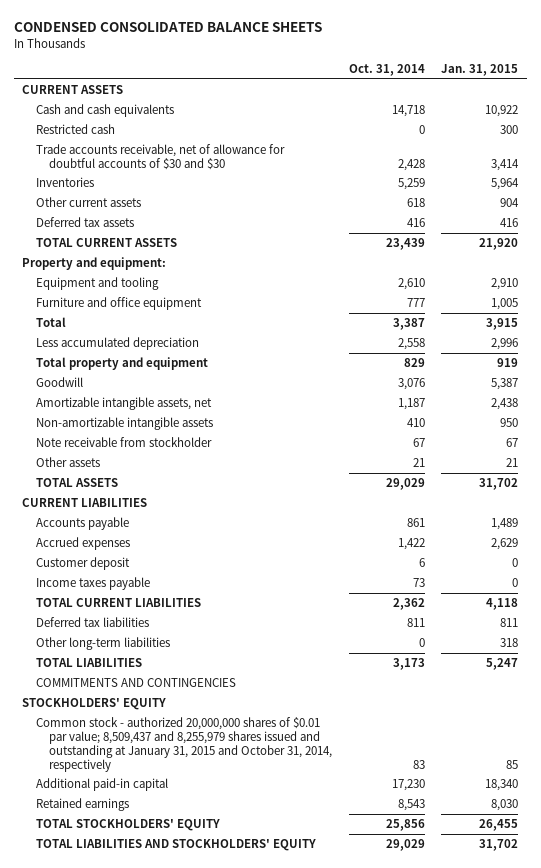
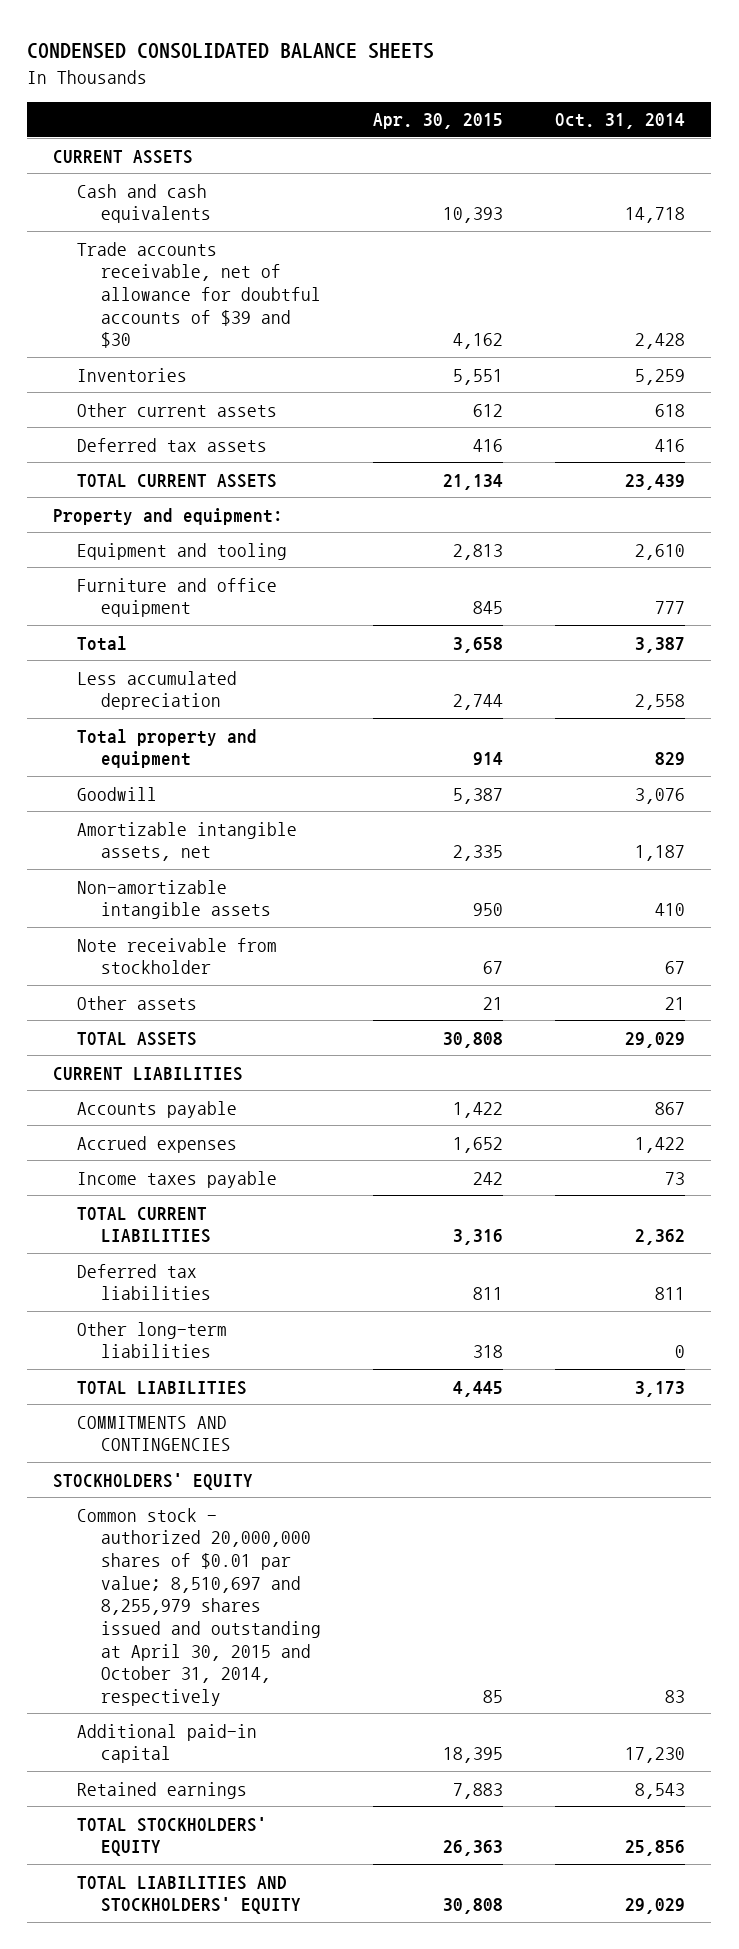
[441,64,519,77] Jan. 31, 2015 -> none
none -> [373,113,504,130] Apr. 30, 2015
[35,124,115,135] Restricted cash -> none
[35,144,285,170] Trade accounts receivable, net of allowance for doubtful accounts of $30 and $30 -> [77,241,321,349] Trade accounts receivable, net of allowance for doubtful accounts of $39 and $30
[406,518,425,528] 861 -> [655,1101,686,1115] 867
[35,557,130,571] Customer deposit -> none
[35,717,333,772] Common stock - authorized 20,000,000 shares of $0.01 par value; 8,509,437 and 8,255,979 shares issued and outstanding at January 31, 2015 and October 31, 2014, respectively -> [77,1507,321,1706] Common stock - authorized 20,000,000 shares of $0.01 par value; 8,510,697 and 8,255,979 shares issued and outstanding at April 30, 2015 and October 31, 2014, respectively

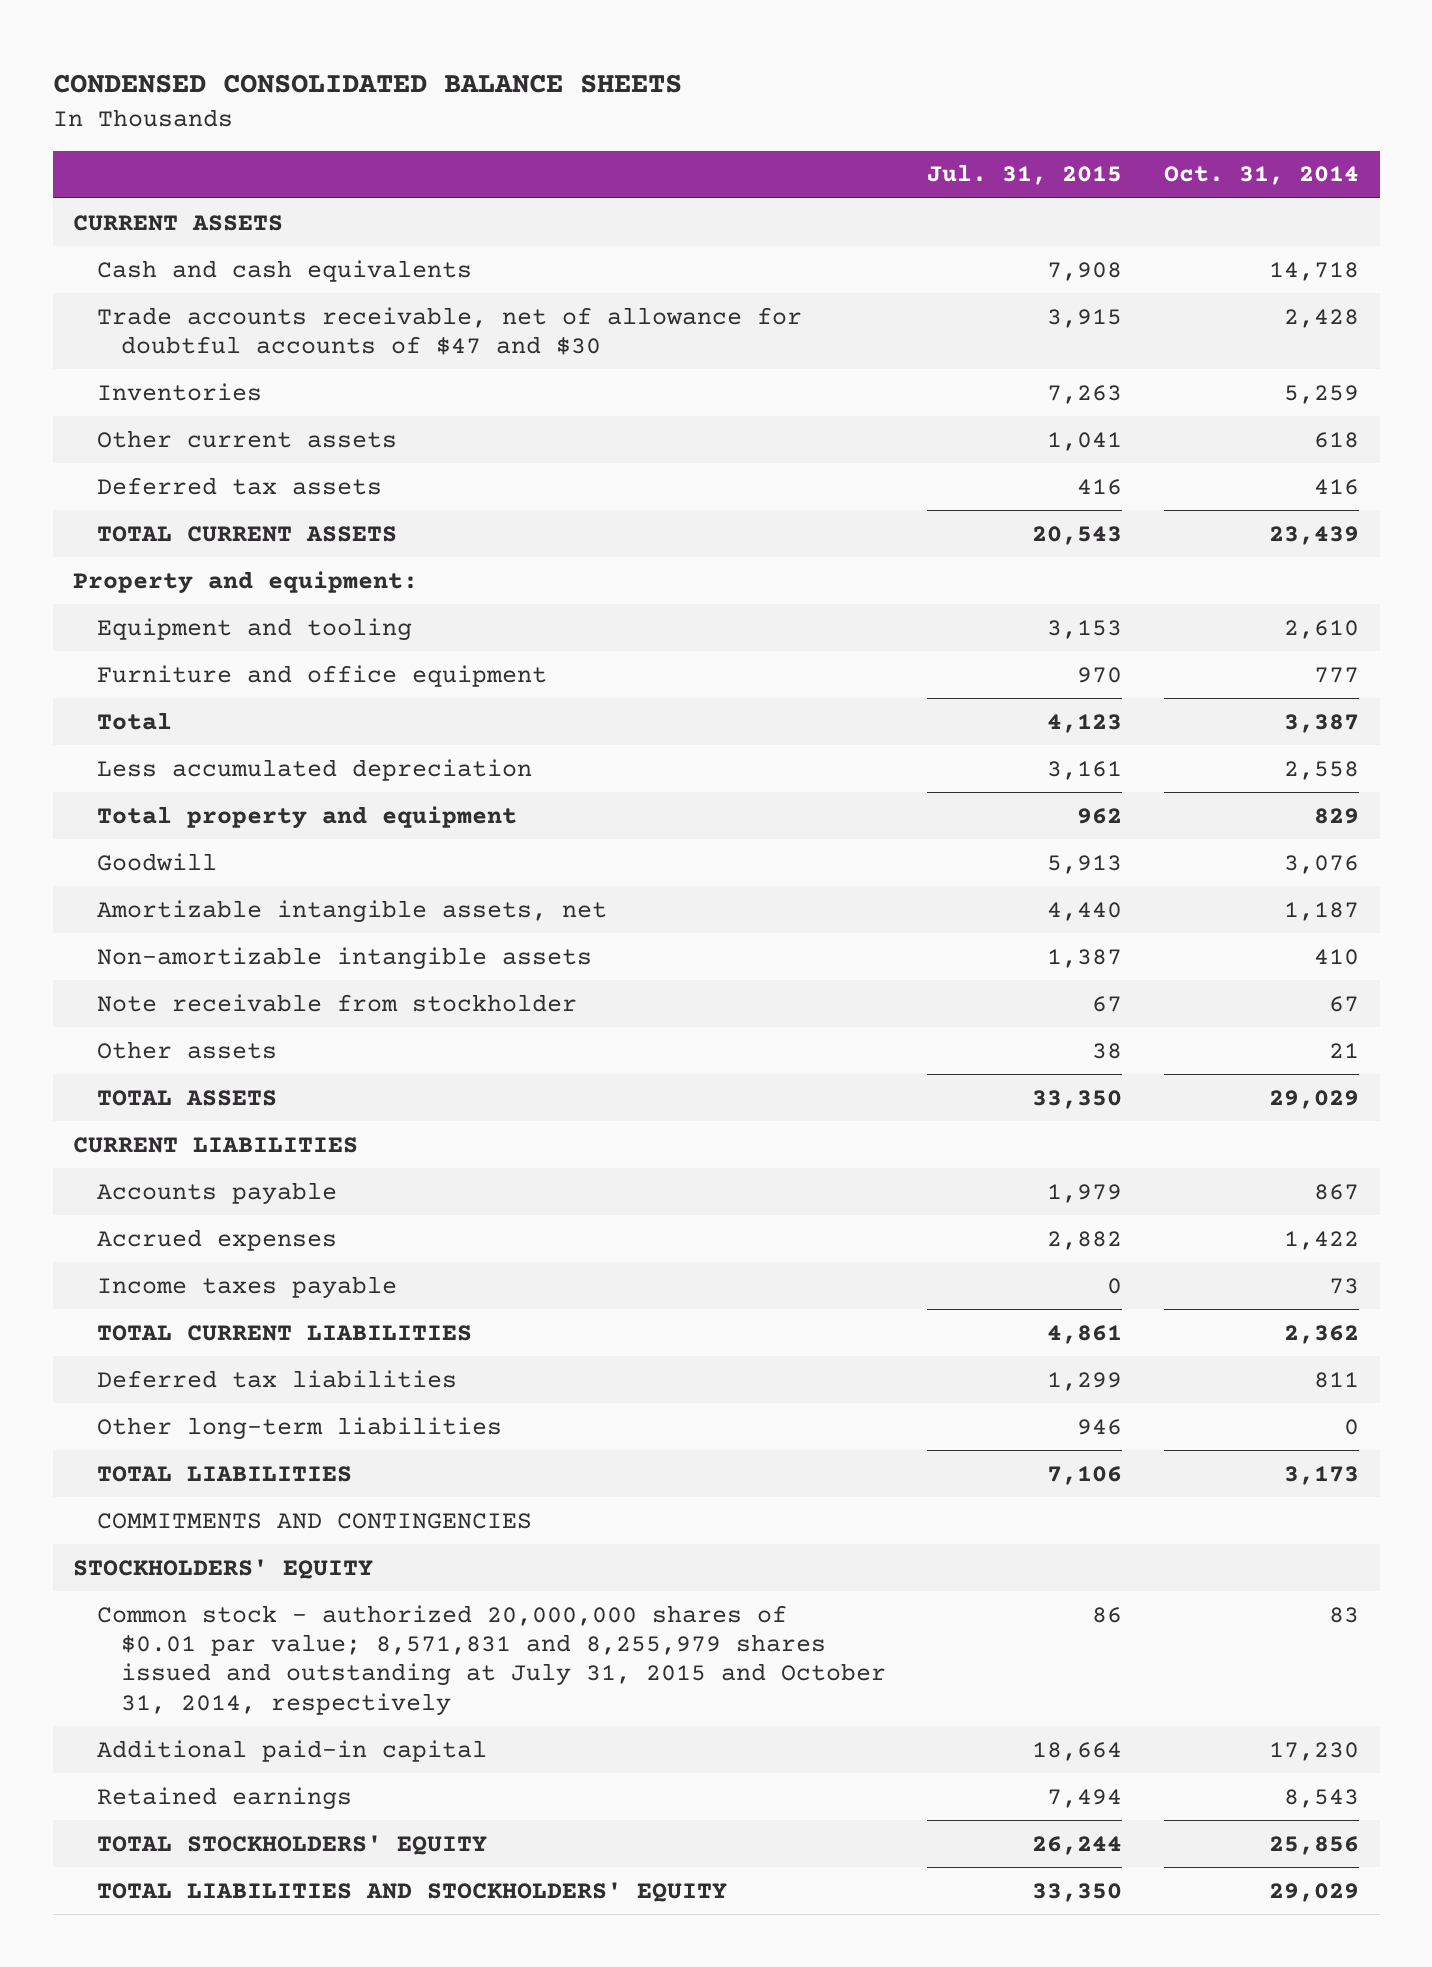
[373,113,504,130] Apr. 30, 2015 -> none
none -> [927,164,1123,186] Jul. 31, 2015
[77,241,321,349] Trade accounts receivable, net of allowance for doubtful accounts of $39 and $30 -> [96,306,802,356] Trade accounts receivable, net of allowance for doubtful accounts of $47 and $30
[77,1507,321,1706] Common stock - authorized 20,000,000 shares of $0.01 par value; 8,510,697 and 8,255,979 shares issued and outstanding at April 30, 2015 and October 31, 2014, respectively -> [96,1604,886,1716] Common stock - authorized 20,000,000 shares of $0.01 par value; 8,571,831 and 8,255,979 shares issued and outstanding at July 31, 2015 and October 31, 2014, respectively

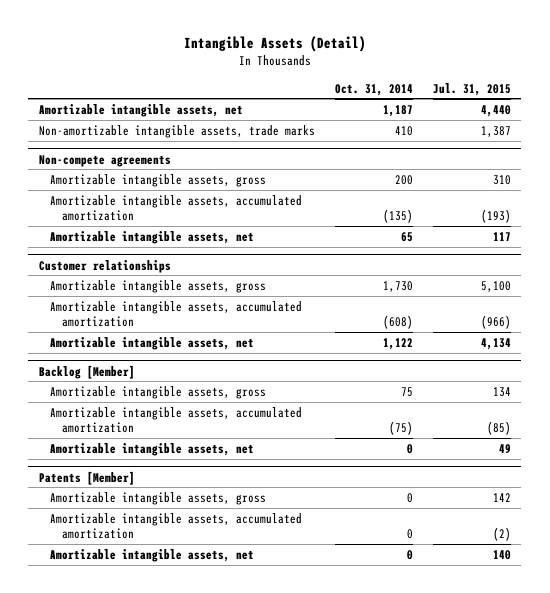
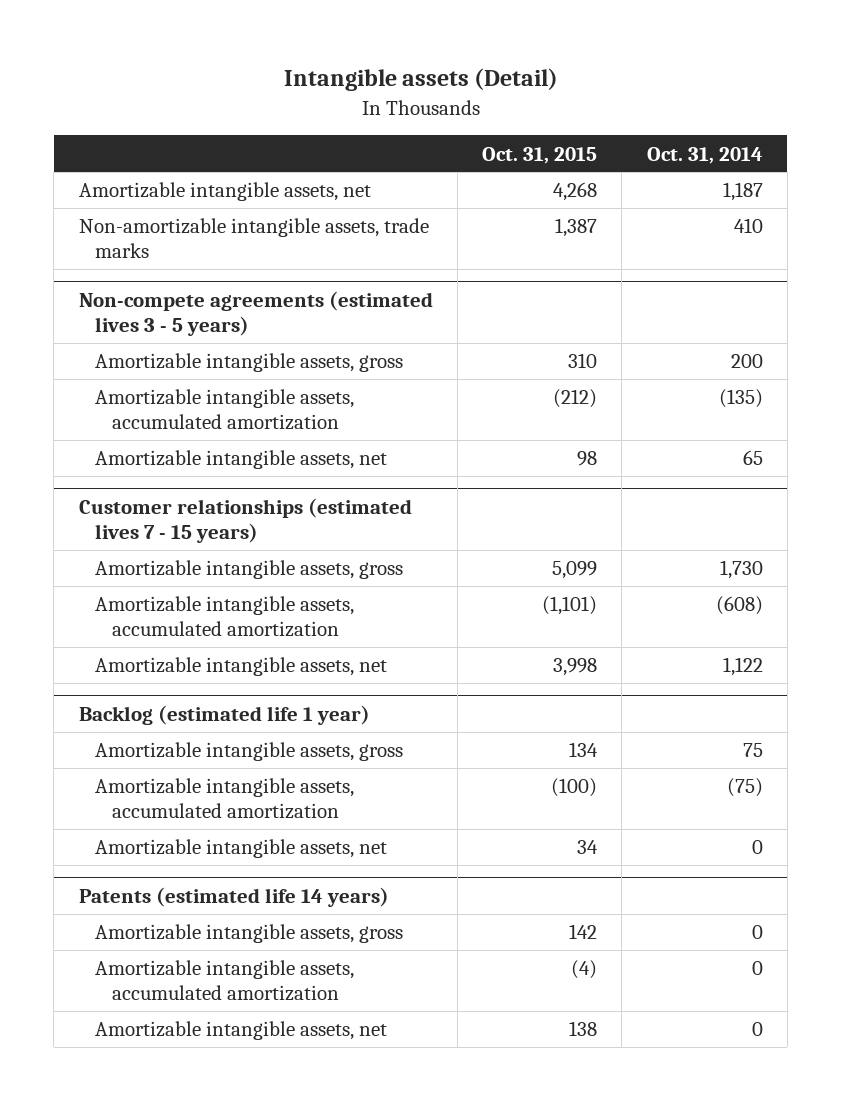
[183,36,366,53] Intangible Assets (Detail) -> [283,68,558,92] Intangible assets (Detail)
[433,82,512,96] Jul. 31, 2015 -> none
none -> [482,146,598,164] Oct. 31, 2015
[38,154,171,167] Non-compete agreements -> [78,290,433,336] Non-compete agreements (estimated lives 3 - 5 years)
[38,259,171,273] Customer relationships -> [78,497,412,543] Customer relationships (estimated lives 7 - 15 years)
[38,364,135,379] Backlog [Member] -> [78,704,370,725] Backlog (estimated life 1 year)
[38,470,135,485] Patents [Member] -> [78,886,389,907] Patents (estimated life 14 years)

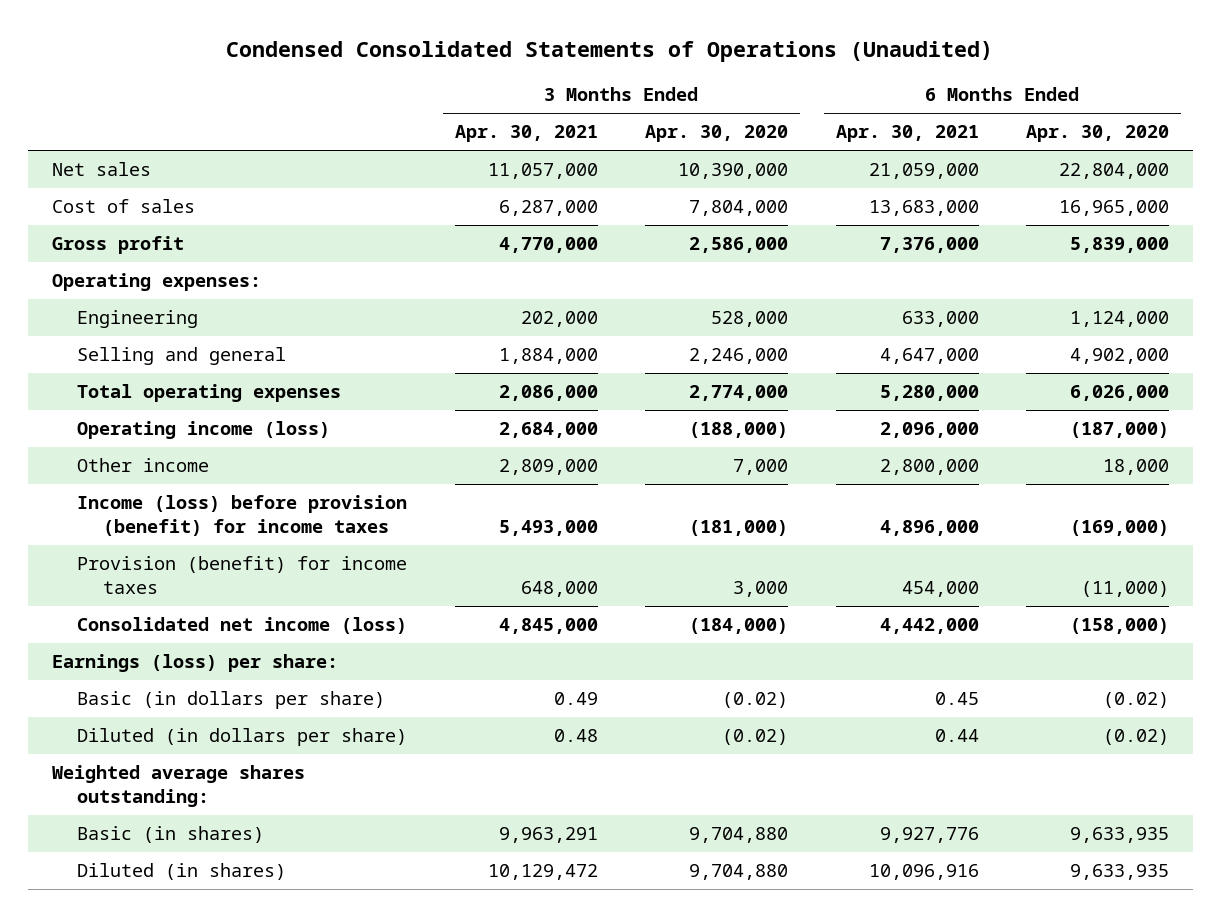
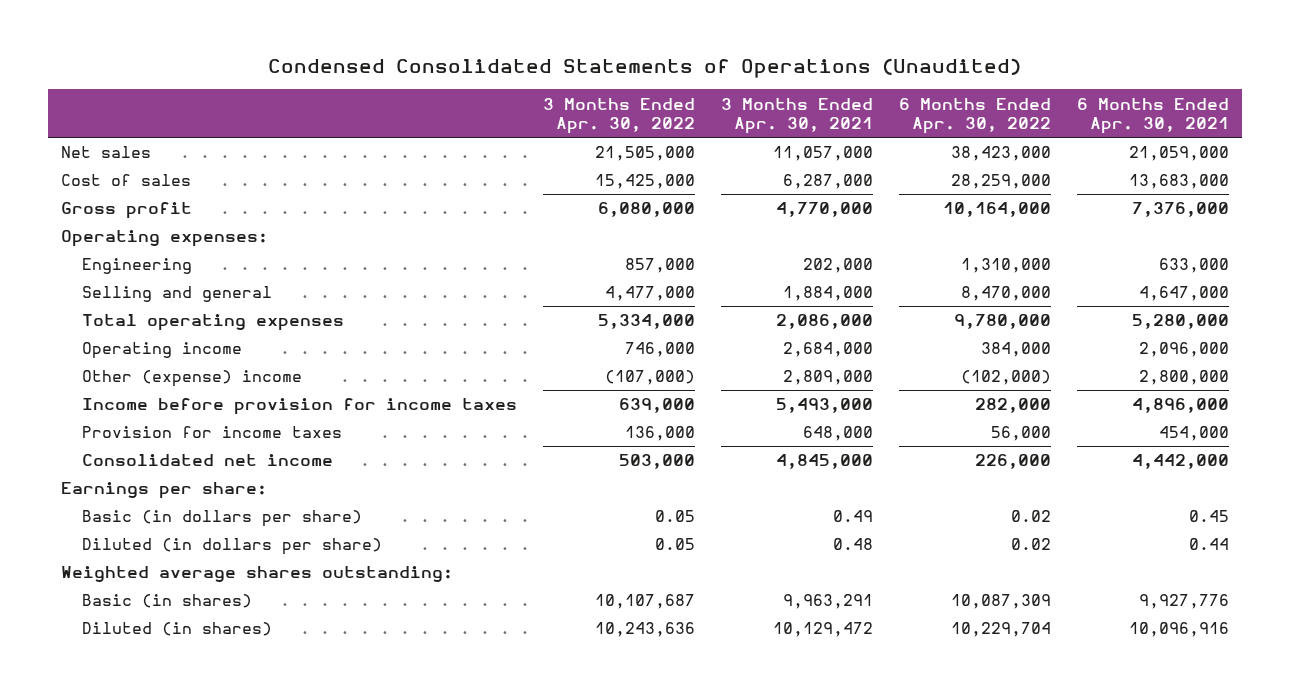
[645,125,789,143] Apr. 30, 2020 -> none
[1025,125,1169,143] Apr. 30, 2020 -> none
none -> [542,97,695,135] 3 Months Ended Apr. 30, 2022
none -> [898,97,1051,135] 6 Months Ended Apr. 30, 2022
[77,421,331,440] Operating income (loss) -> [82,342,243,360] Operating income
[77,458,210,473] Other income -> [82,370,303,388] Other (expense) income
[77,495,408,537] Income (loss) before provision (benefit) for income taxes -> [82,398,518,416] Income before provision for income taxes
[77,556,408,595] Provision (benefit) for income taxes -> [82,426,343,439] Provision for income taxes
[77,617,408,635] Consolidated net income (loss) -> [82,454,334,467] Consolidated net income
[52,654,339,673] Earnings (loss) per share: -> [60,482,267,500] Earnings per share:

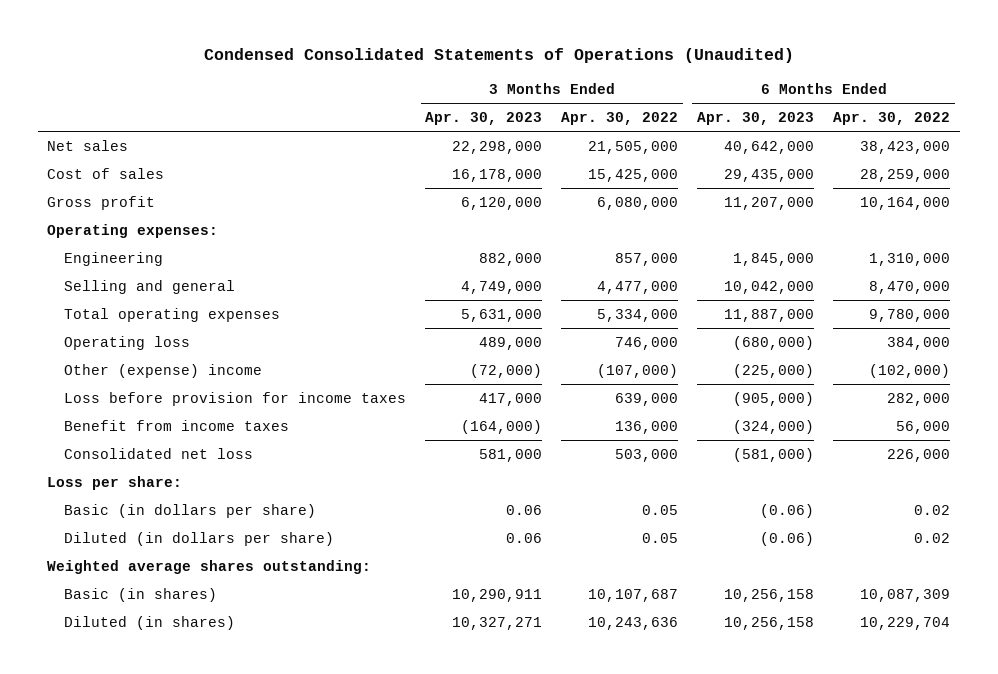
[720,97,873,135] 3 Months Ended Apr. 30, 2021 -> none
[1076,97,1229,135] 6 Months Ended Apr. 30, 2021 -> none
none -> [425,111,543,125] Apr. 30, 2023
none -> [697,111,815,125] Apr. 30, 2023
[82,342,243,360] Operating income -> [64,335,191,350] Operating loss
[82,398,518,416] Income before provision for income taxes -> [64,391,407,406] Loss before provision for income taxes
[82,426,343,439] Provision for income taxes -> [64,419,290,431] Benefit from income taxes
[82,454,334,467] Consolidated net income -> [64,447,254,459] Consolidated net loss
[60,482,267,500] Earnings per share: -> [47,475,183,490] Loss per share:

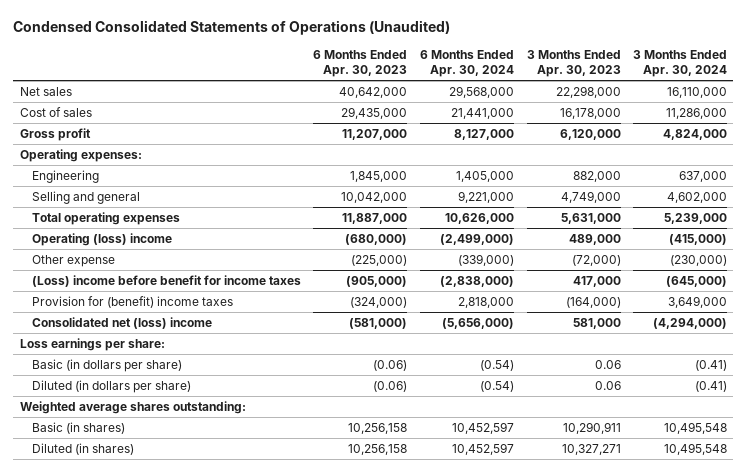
[561,111,679,125] Apr. 30, 2022 -> none
[833,111,951,125] Apr. 30, 2022 -> none
none -> [419,50,514,78] 6 Months Ended Apr. 30, 2024
none -> [633,50,728,78] 3 Months Ended Apr. 30, 2024
[64,335,191,350] Operating loss -> [31,232,172,246] Operating (loss) income
[64,363,263,378] Other (expense) income -> [31,254,115,267] Other expense
[64,391,407,406] Loss before provision for income taxes -> [31,274,301,287] (Loss) income before benefit for income taxes
[64,419,290,431] Benefit from income taxes -> [31,295,233,308] Provision for (benefit) income taxes
[64,447,254,459] Consolidated net loss -> [31,316,212,329] Consolidated net (loss) income
[47,475,183,490] Loss per share: -> [19,337,165,351] Loss earnings per share:

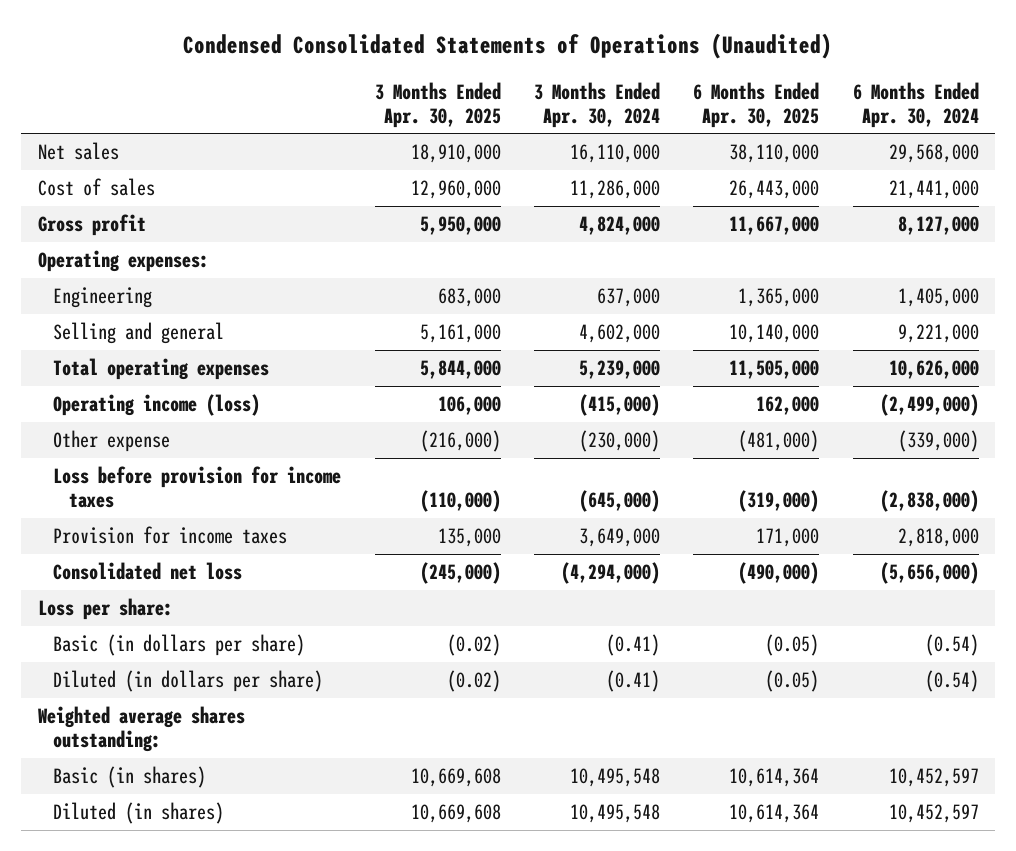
[313,50,408,78] 6 Months Ended Apr. 30, 2023 -> none
[526,50,621,78] 3 Months Ended Apr. 30, 2023 -> none
none -> [374,81,501,128] 3 Months Ended Apr. 30, 2025
none -> [693,81,820,128] 6 Months Ended Apr. 30, 2025
[31,232,172,246] Operating (loss) income -> [53,394,261,417] Operating income (loss)
[31,274,301,287] (Loss) income before benefit for income taxes -> [53,466,342,509] Loss before provision for income taxes
[31,295,233,308] Provision for (benefit) income taxes -> [53,526,288,545] Provision for income taxes
[31,316,212,329] Consolidated net (loss) income -> [53,562,243,581] Consolidated net loss
[19,337,165,351] Loss earnings per share: -> [37,598,173,621] Loss per share:

